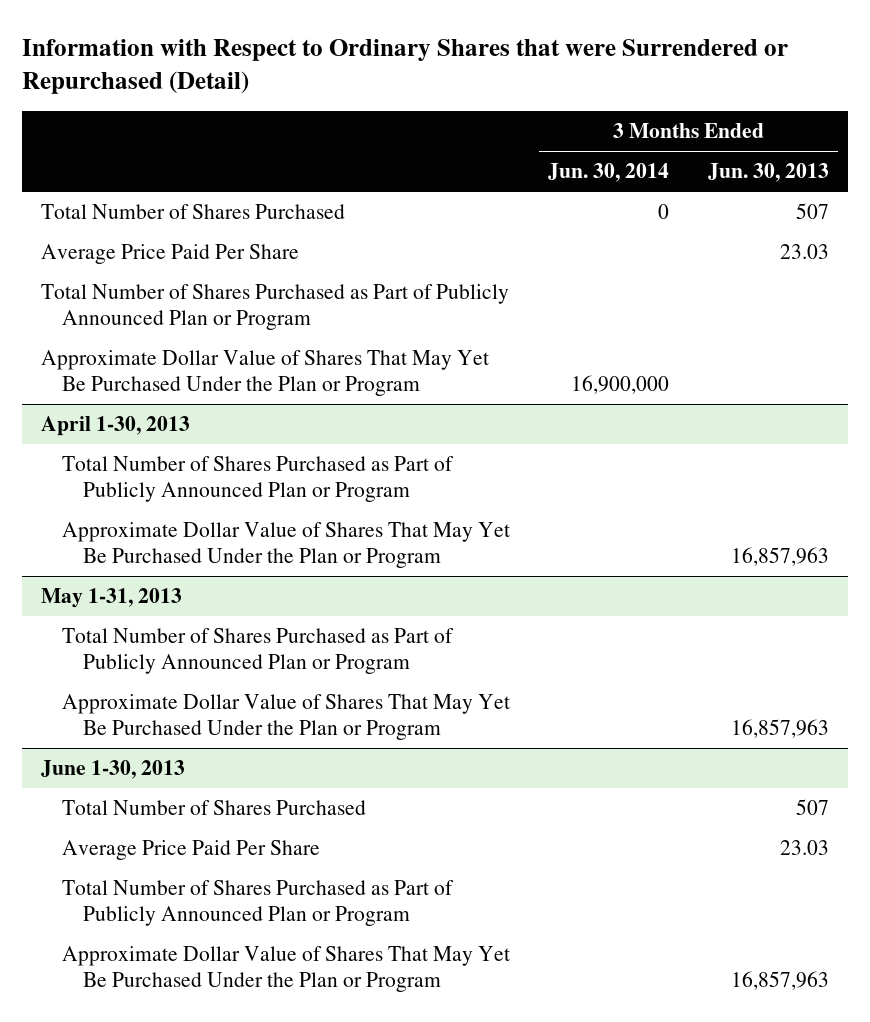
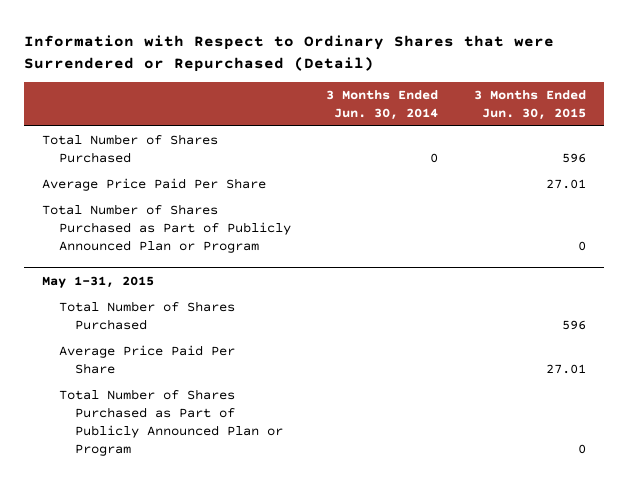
[707,163,829,183] Jun. 30, 2013 -> none
none -> [473,90,586,121] 3 Months Ended Jun. 30, 2015
[41,350,490,396] Approximate Dollar Value of Shares That May Yet Be Purchased Under the Plan or Program -> none
[41,416,191,437] April 1-30, 2013 -> none
[62,456,455,502] Total Number of Shares Purchased as Part of Publicly Announced Plan or Program -> none
[62,522,511,568] Approximate Dollar Value of Shares That May Yet Be Purchased Under the Plan or Program -> none
[41,588,183,609] May 1-31, 2013 -> [42,275,155,288] May 1-31, 2015
none -> [58,301,235,330] Total Number of Shares Purchased
none -> [58,345,235,374] Average Price Paid Per Share
[62,694,511,740] Approximate Dollar Value of Shares That May Yet Be Purchased Under the Plan or Program -> none
[41,760,186,780] June 1-30, 2013 -> none
[62,800,367,816] Total Number of Shares Purchased -> none
[62,840,321,861] Average Price Paid Per Share -> none
[62,880,455,926] Total Number of Shares Purchased as Part of Publicly Announced Plan or Program -> none
[62,946,511,992] Approximate Dollar Value of Shares That May Yet Be Purchased Under the Plan or Program -> none

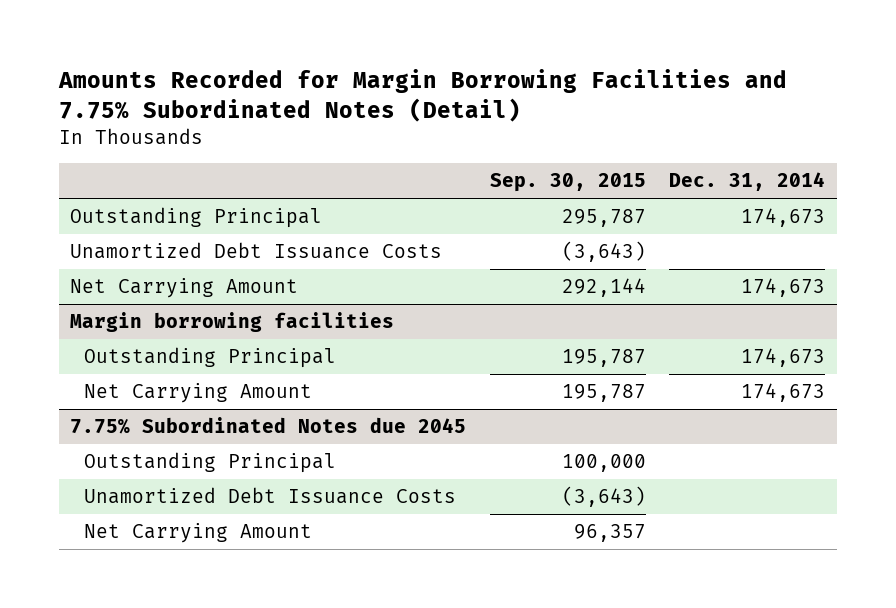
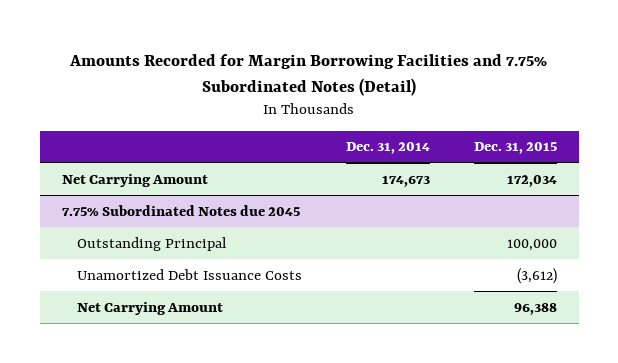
[489,173,646,193] Sep. 30, 2015 -> none
none -> [473,142,557,155] Dec. 31, 2015
[70,207,323,229] Outstanding Principal -> none
[70,242,443,260] Unamortized Debt Issuance Costs -> none
[70,312,395,333] Margin borrowing facilities -> none
[83,347,336,369] Outstanding Principal -> none
[83,383,312,404] Net Carrying Amount -> none

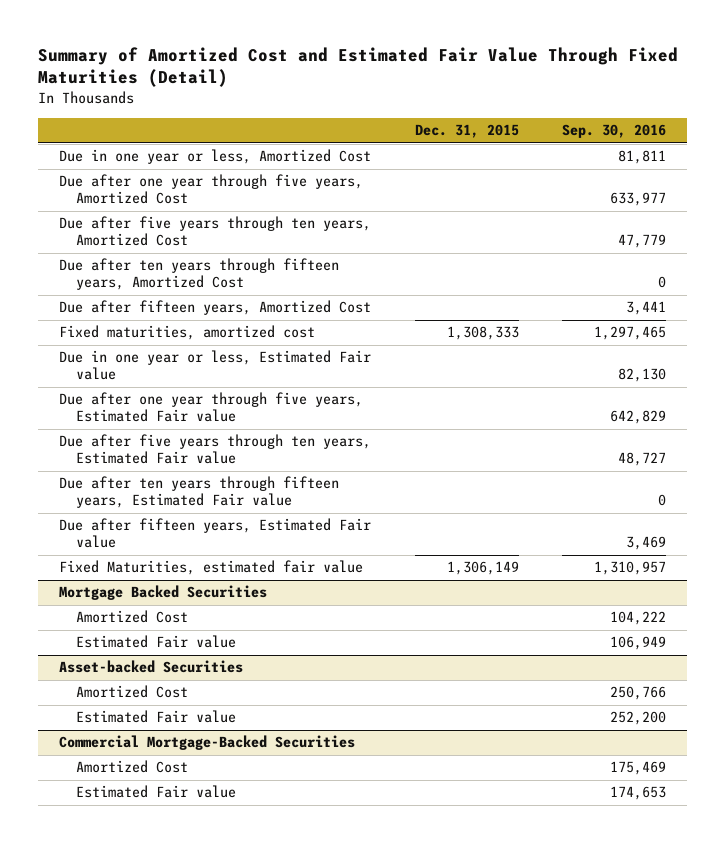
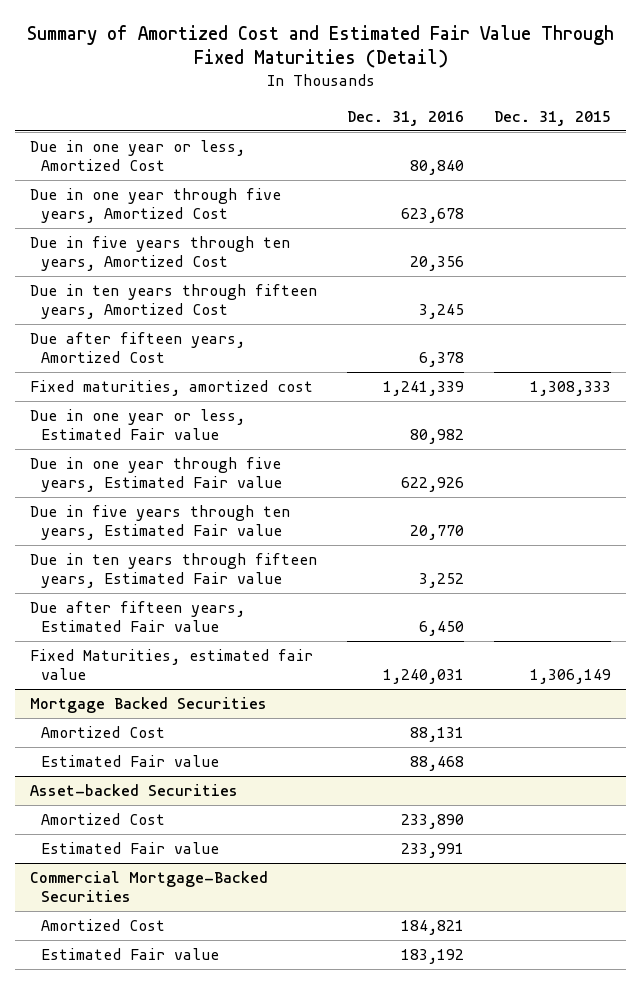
[561,124,666,139] Sep. 30, 2016 -> none
none -> [347,110,465,126] Dec. 31, 2016
[59,174,364,205] Due after one year through five years, Amortized Cost -> [30,187,282,223] Due in one year through five years, Amortized Cost
[59,216,372,247] Due after five years through ten years, Amortized Cost -> [30,235,291,271] Due in five years through ten years, Amortized Cost
[59,258,340,291] Due after ten years through fifteen years, Amortized Cost -> [30,283,318,319] Due in ten years through fifteen years, Amortized Cost
[59,392,364,423] Due after one year through five years, Estimated Fair value -> [30,456,283,492] Due in one year through five years, Estimated Fair value
[59,434,372,465] Due after five years through ten years, Estimated Fair value -> [30,504,291,540] Due in five years through ten years, Estimated Fair value
[59,476,340,509] Due after ten years through fifteen years, Estimated Fair value -> [30,552,318,588] Due in ten years through fifteen years, Estimated Fair value

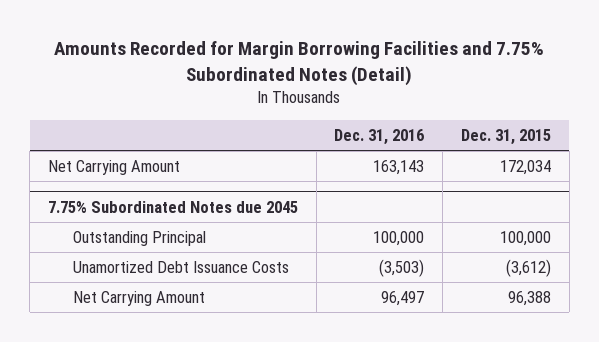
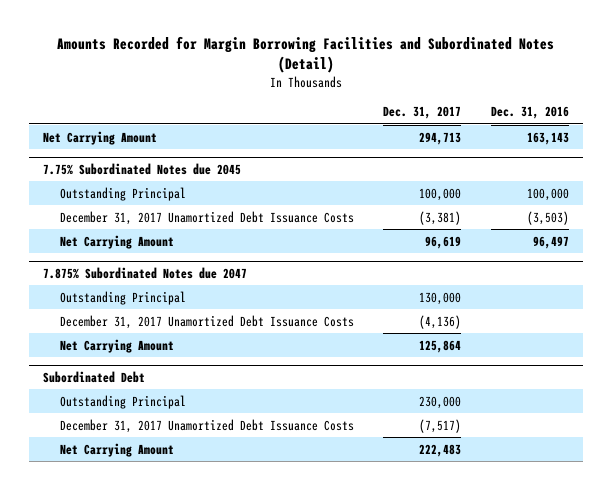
[54,41,545,87] Amounts Recorded for Margin Borrowing Facilities and 7.75% Subordinated Notes (Detail) -> [57,35,555,74] Amounts Recorded for Margin Borrowing Facilities and Subordinated Notes (Detail)
[460,128,551,145] Dec. 31, 2015 -> none
none -> [383,106,462,120] Dec. 31, 2017
[72,260,289,273] Unamortized Debt Issuance Costs -> [59,210,354,225] December 31, 2017 Unamortized Debt Issuance Costs
none -> [43,266,248,279] 7.875% Subordinated Notes due 2047
none -> [59,290,186,305] Outstanding Principal
none -> [59,314,354,329] December 31, 2017 Unamortized Debt Issuance Costs
none -> [59,338,174,353] Net Carrying Amount
none -> [43,370,146,383] Subordinated Debt
none -> [59,394,186,409] Outstanding Principal
none -> [59,418,354,433] December 31, 2017 Unamortized Debt Issuance Costs
none -> [59,442,174,457] Net Carrying Amount

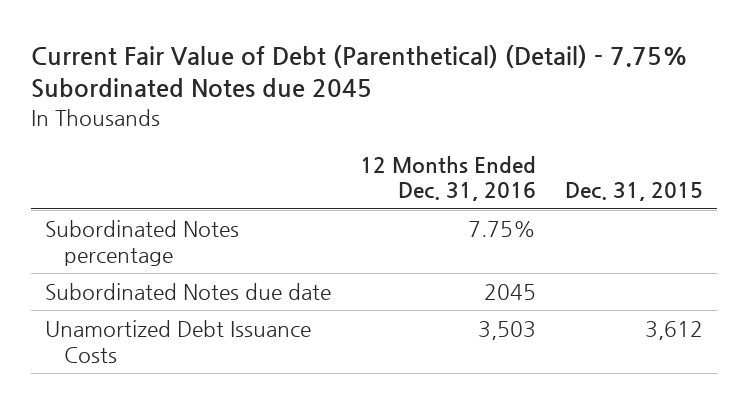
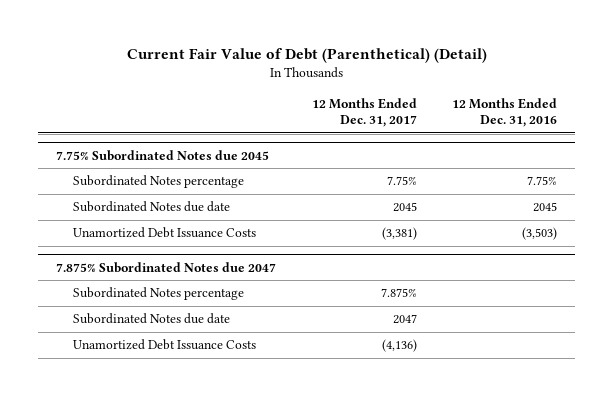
[31,44,689,99] Current Fair Value of Debt (Parenthetical) (Detail) - 7.75% Subordinated Notes due 2045 -> [126,47,487,63] Current Fair Value of Debt (Parenthetical) (Detail)
[564,182,703,202] Dec. 31, 2015 -> none
none -> [311,97,417,128] 12 Months Ended Dec. 31, 2017
none -> [56,149,270,161] 7.75% Subordinated Notes due 2045
[477,321,536,341] 3,503 -> [522,227,558,241] (3,503)
none -> [56,261,277,273] 7.875% Subordinated Notes due 2047
none -> [73,287,245,301] Subordinated Notes percentage
none -> [73,313,231,325] Subordinated Notes due date
none -> [73,339,257,351] Unamortized Debt Issuance Costs

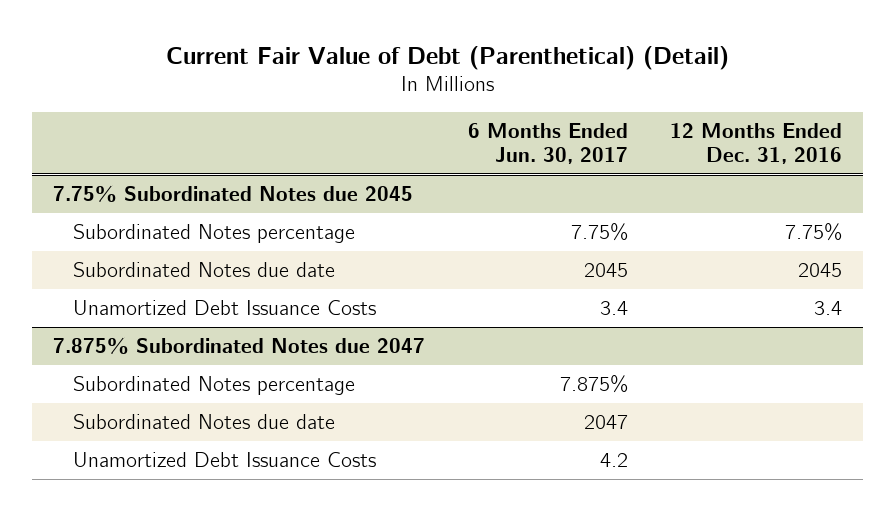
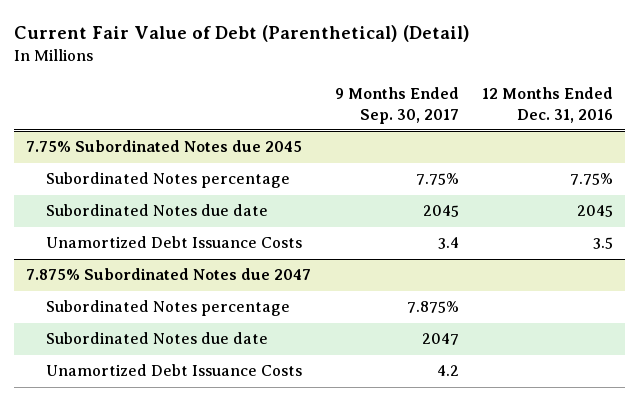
[467,122,628,165] 6 Months Ended Jun. 30, 2017 -> none
none -> [334,86,459,124] 9 Months Ended Sep. 30, 2017
[813,300,842,315] 3.4 -> [593,237,614,250] 3.5

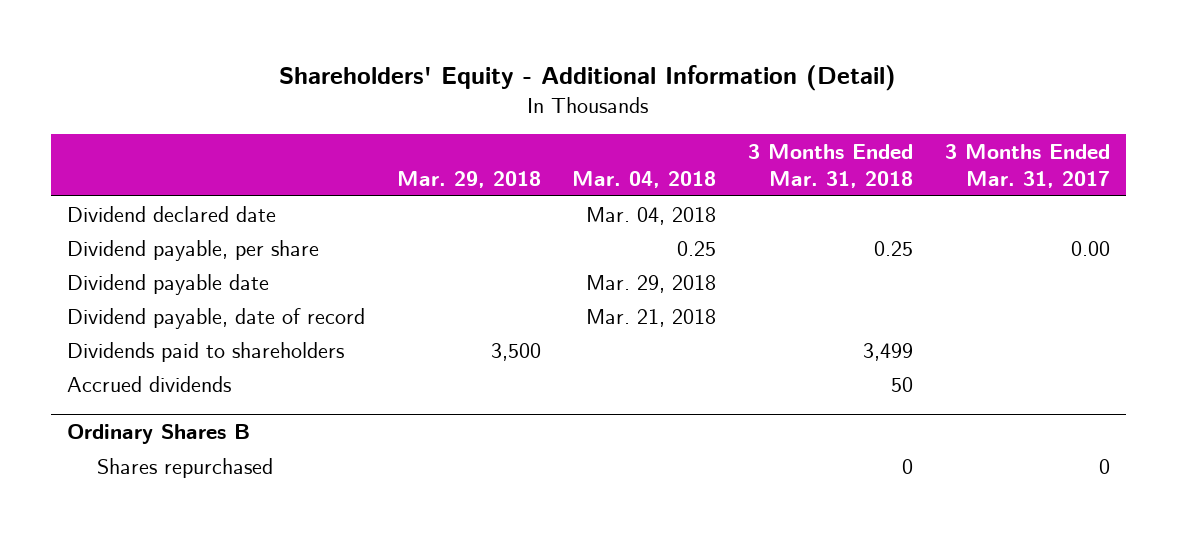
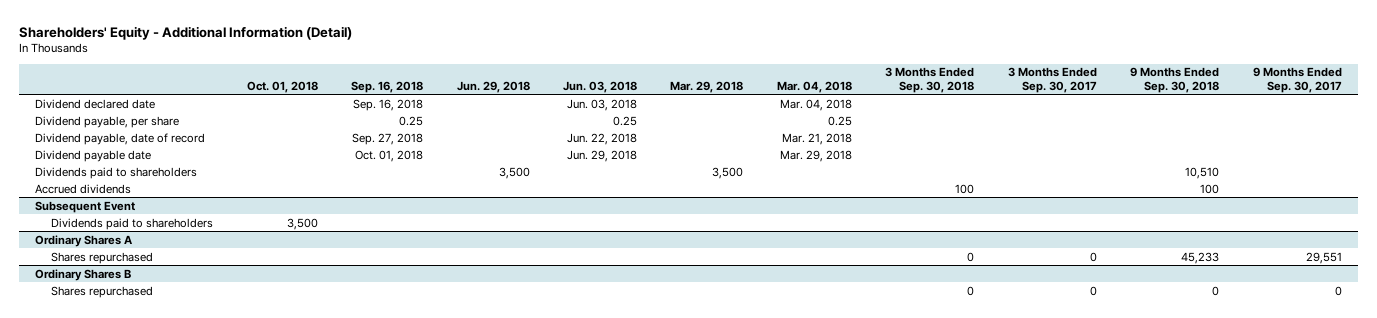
[748,143,914,189] 3 Months Ended Mar. 31, 2018 -> none
[945,143,1111,189] 3 Months Ended Mar. 31, 2017 -> none
none -> [246,80,318,93] Oct. 01, 2018
none -> [351,80,424,93] Sep. 16, 2018
none -> [456,80,530,93] Jun. 29, 2018
none -> [562,80,637,93] Jun. 03, 2018
none -> [885,67,975,93] 3 Months Ended Sep. 30, 2018
none -> [1007,67,1097,93] 3 Months Ended Sep. 30, 2017
none -> [1130,67,1220,93] 9 Months Ended Sep. 30, 2018
none -> [1252,67,1342,93] 9 Months Ended Sep. 30, 2017
[66,273,269,295] Dividend payable date -> [35,149,152,162] Dividend payable date
none -> [35,200,136,213] Subsequent Event
none -> [51,217,214,230] Dividends paid to shareholders
none -> [35,234,134,247] Ordinary Shares A
none -> [51,251,154,264] Shares repurchased

